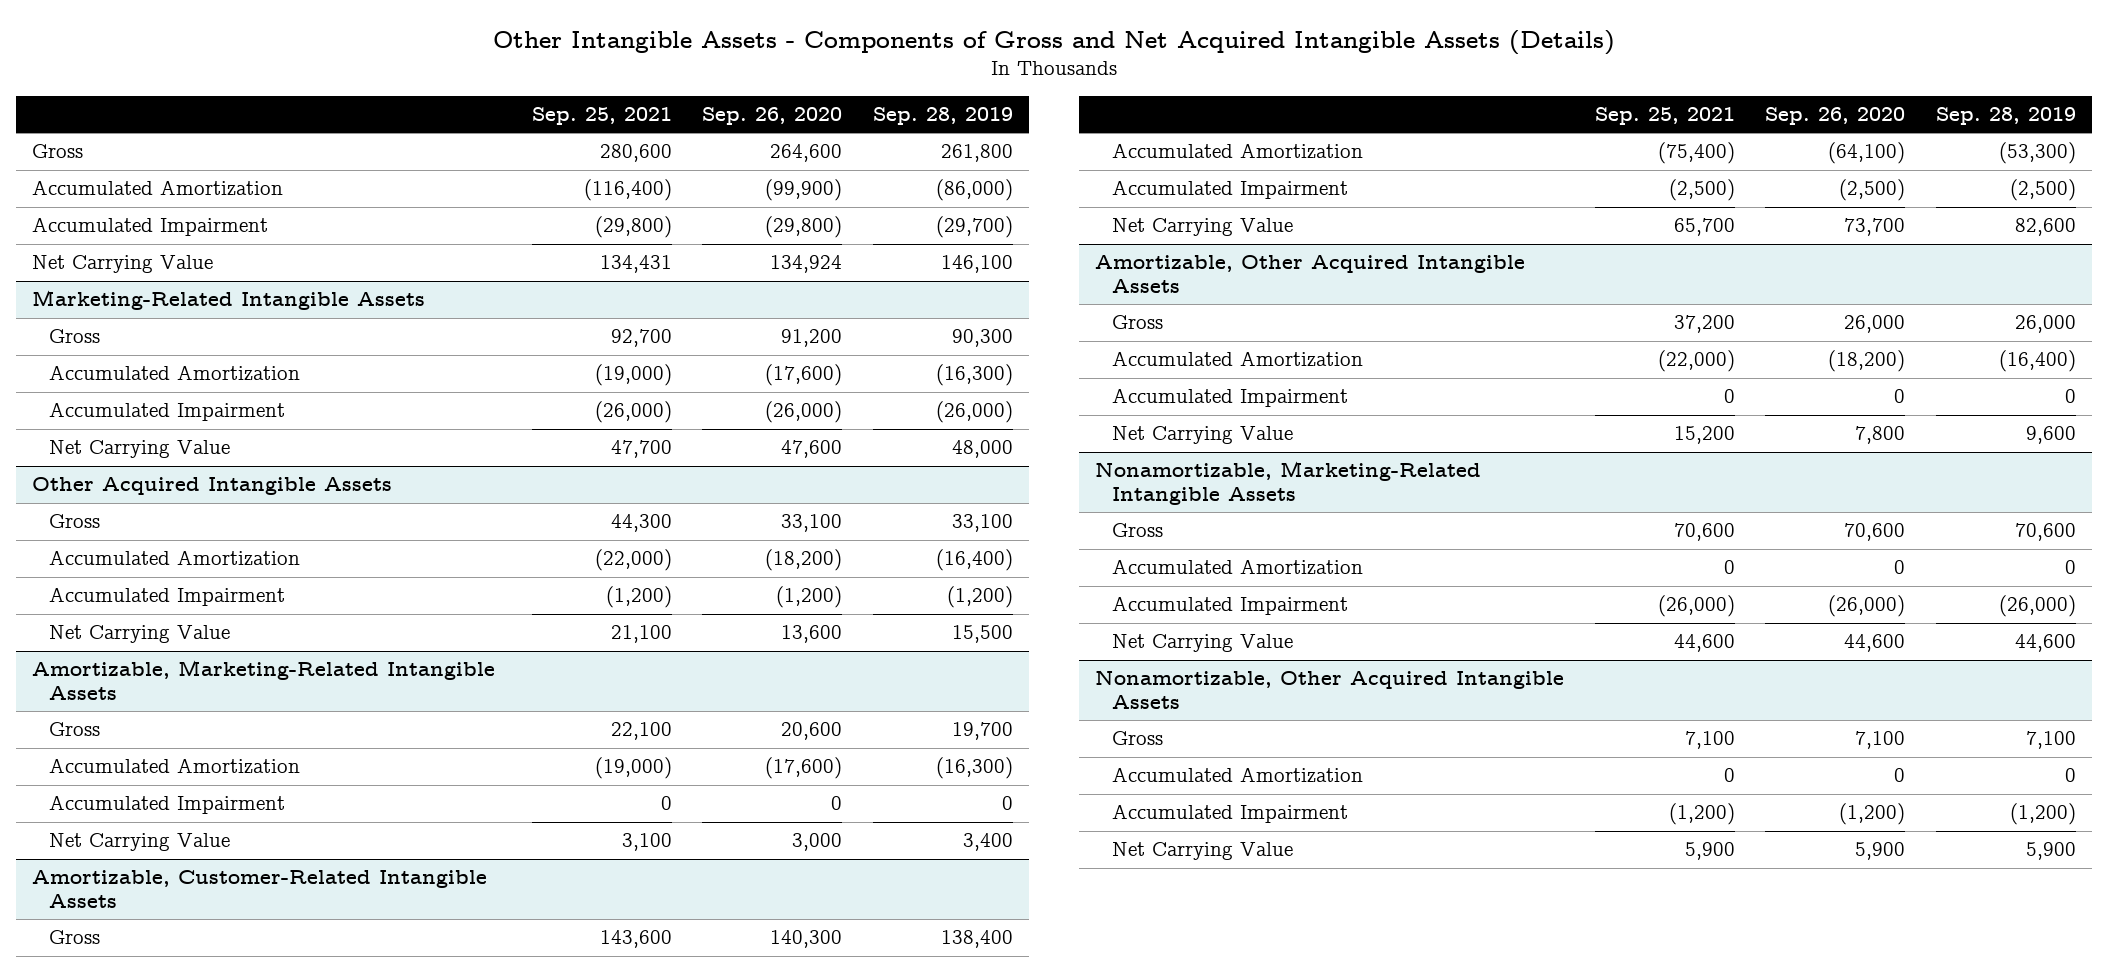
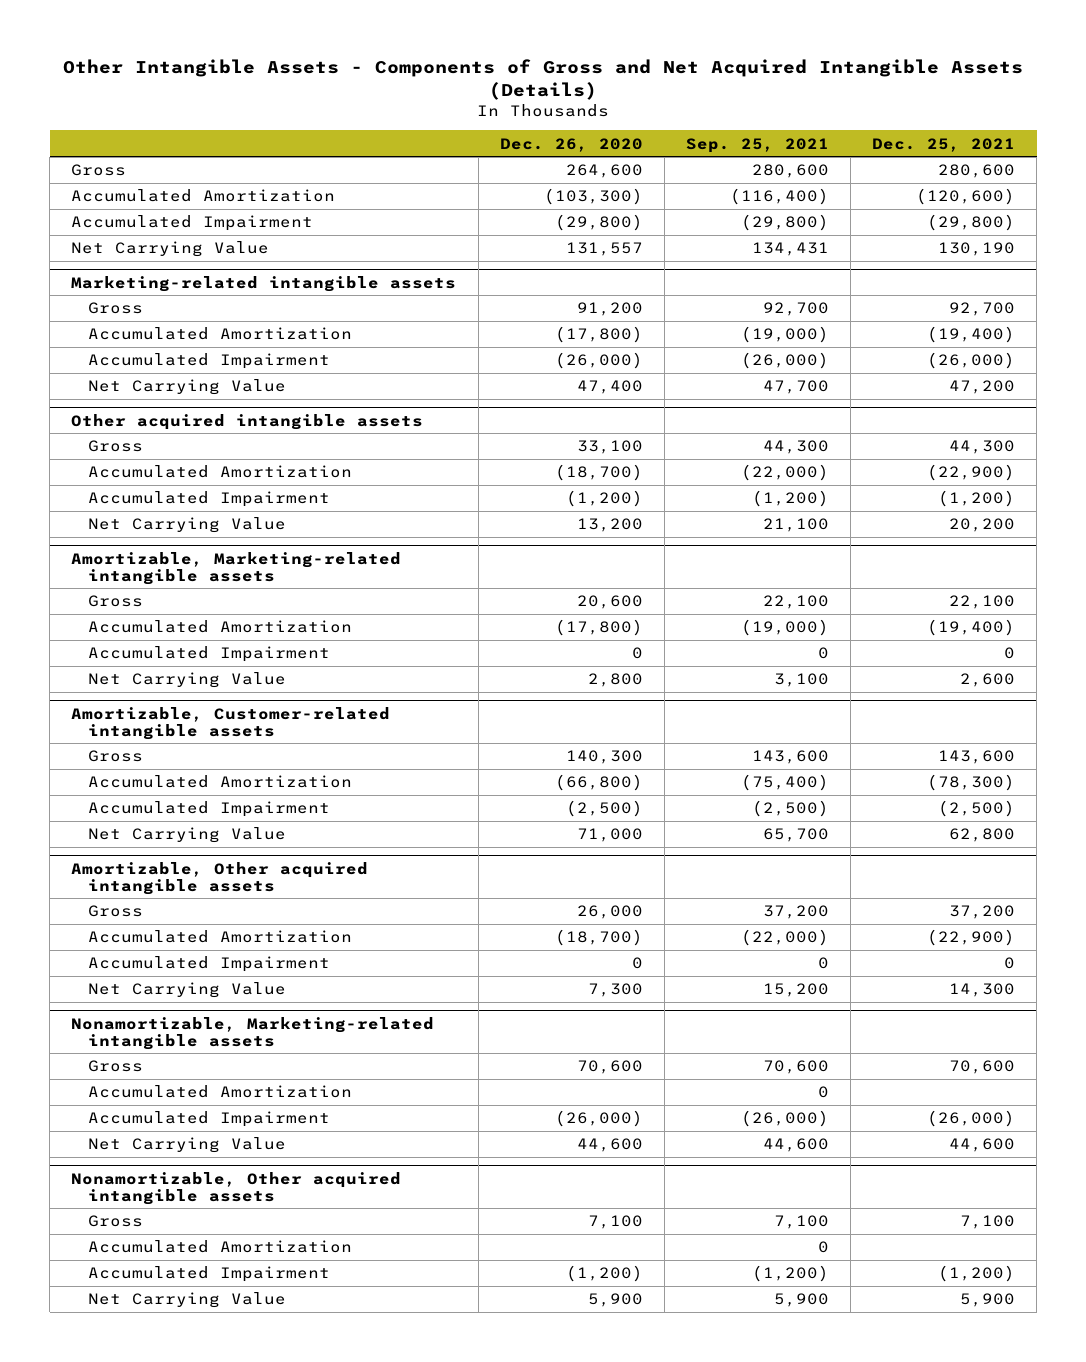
[702,106,843,125] Sep. 26, 2020 -> none
[873,106,1014,125] Sep. 28, 2019 -> none
none -> [499,137,643,152] Dec. 26, 2020
none -> [872,137,1016,152] Dec. 25, 2021
[31,290,425,311] Marketing-Related Intangible Assets -> [71,275,457,292] Marketing-related intangible assets
[31,477,392,496] Other Acquired Intangible Assets -> [71,413,424,430] Other acquired intangible assets
[31,660,495,700] Amortizable, Marketing-Related Intangible Assets -> [71,551,402,585] Amortizable, Marketing-related intangible assets
[31,870,487,908] Amortizable, Customer-Related Intangible Assets -> [71,706,391,740] Amortizable, Customer-related intangible assets
[1094,255,1525,293] Amortizable, Other Acquired Intangible Assets -> [71,861,369,895] Amortizable, Other acquired intangible assets
[1094,461,1481,505] Nonamortizable, Marketing-Related Intangible Assets -> [71,1016,435,1050] Nonamortizable, Marketing-related intangible assets
[1094,670,1564,709] Nonamortizable, Other Acquired Intangible Assets -> [71,1171,402,1205] Nonamortizable, Other acquired intangible assets

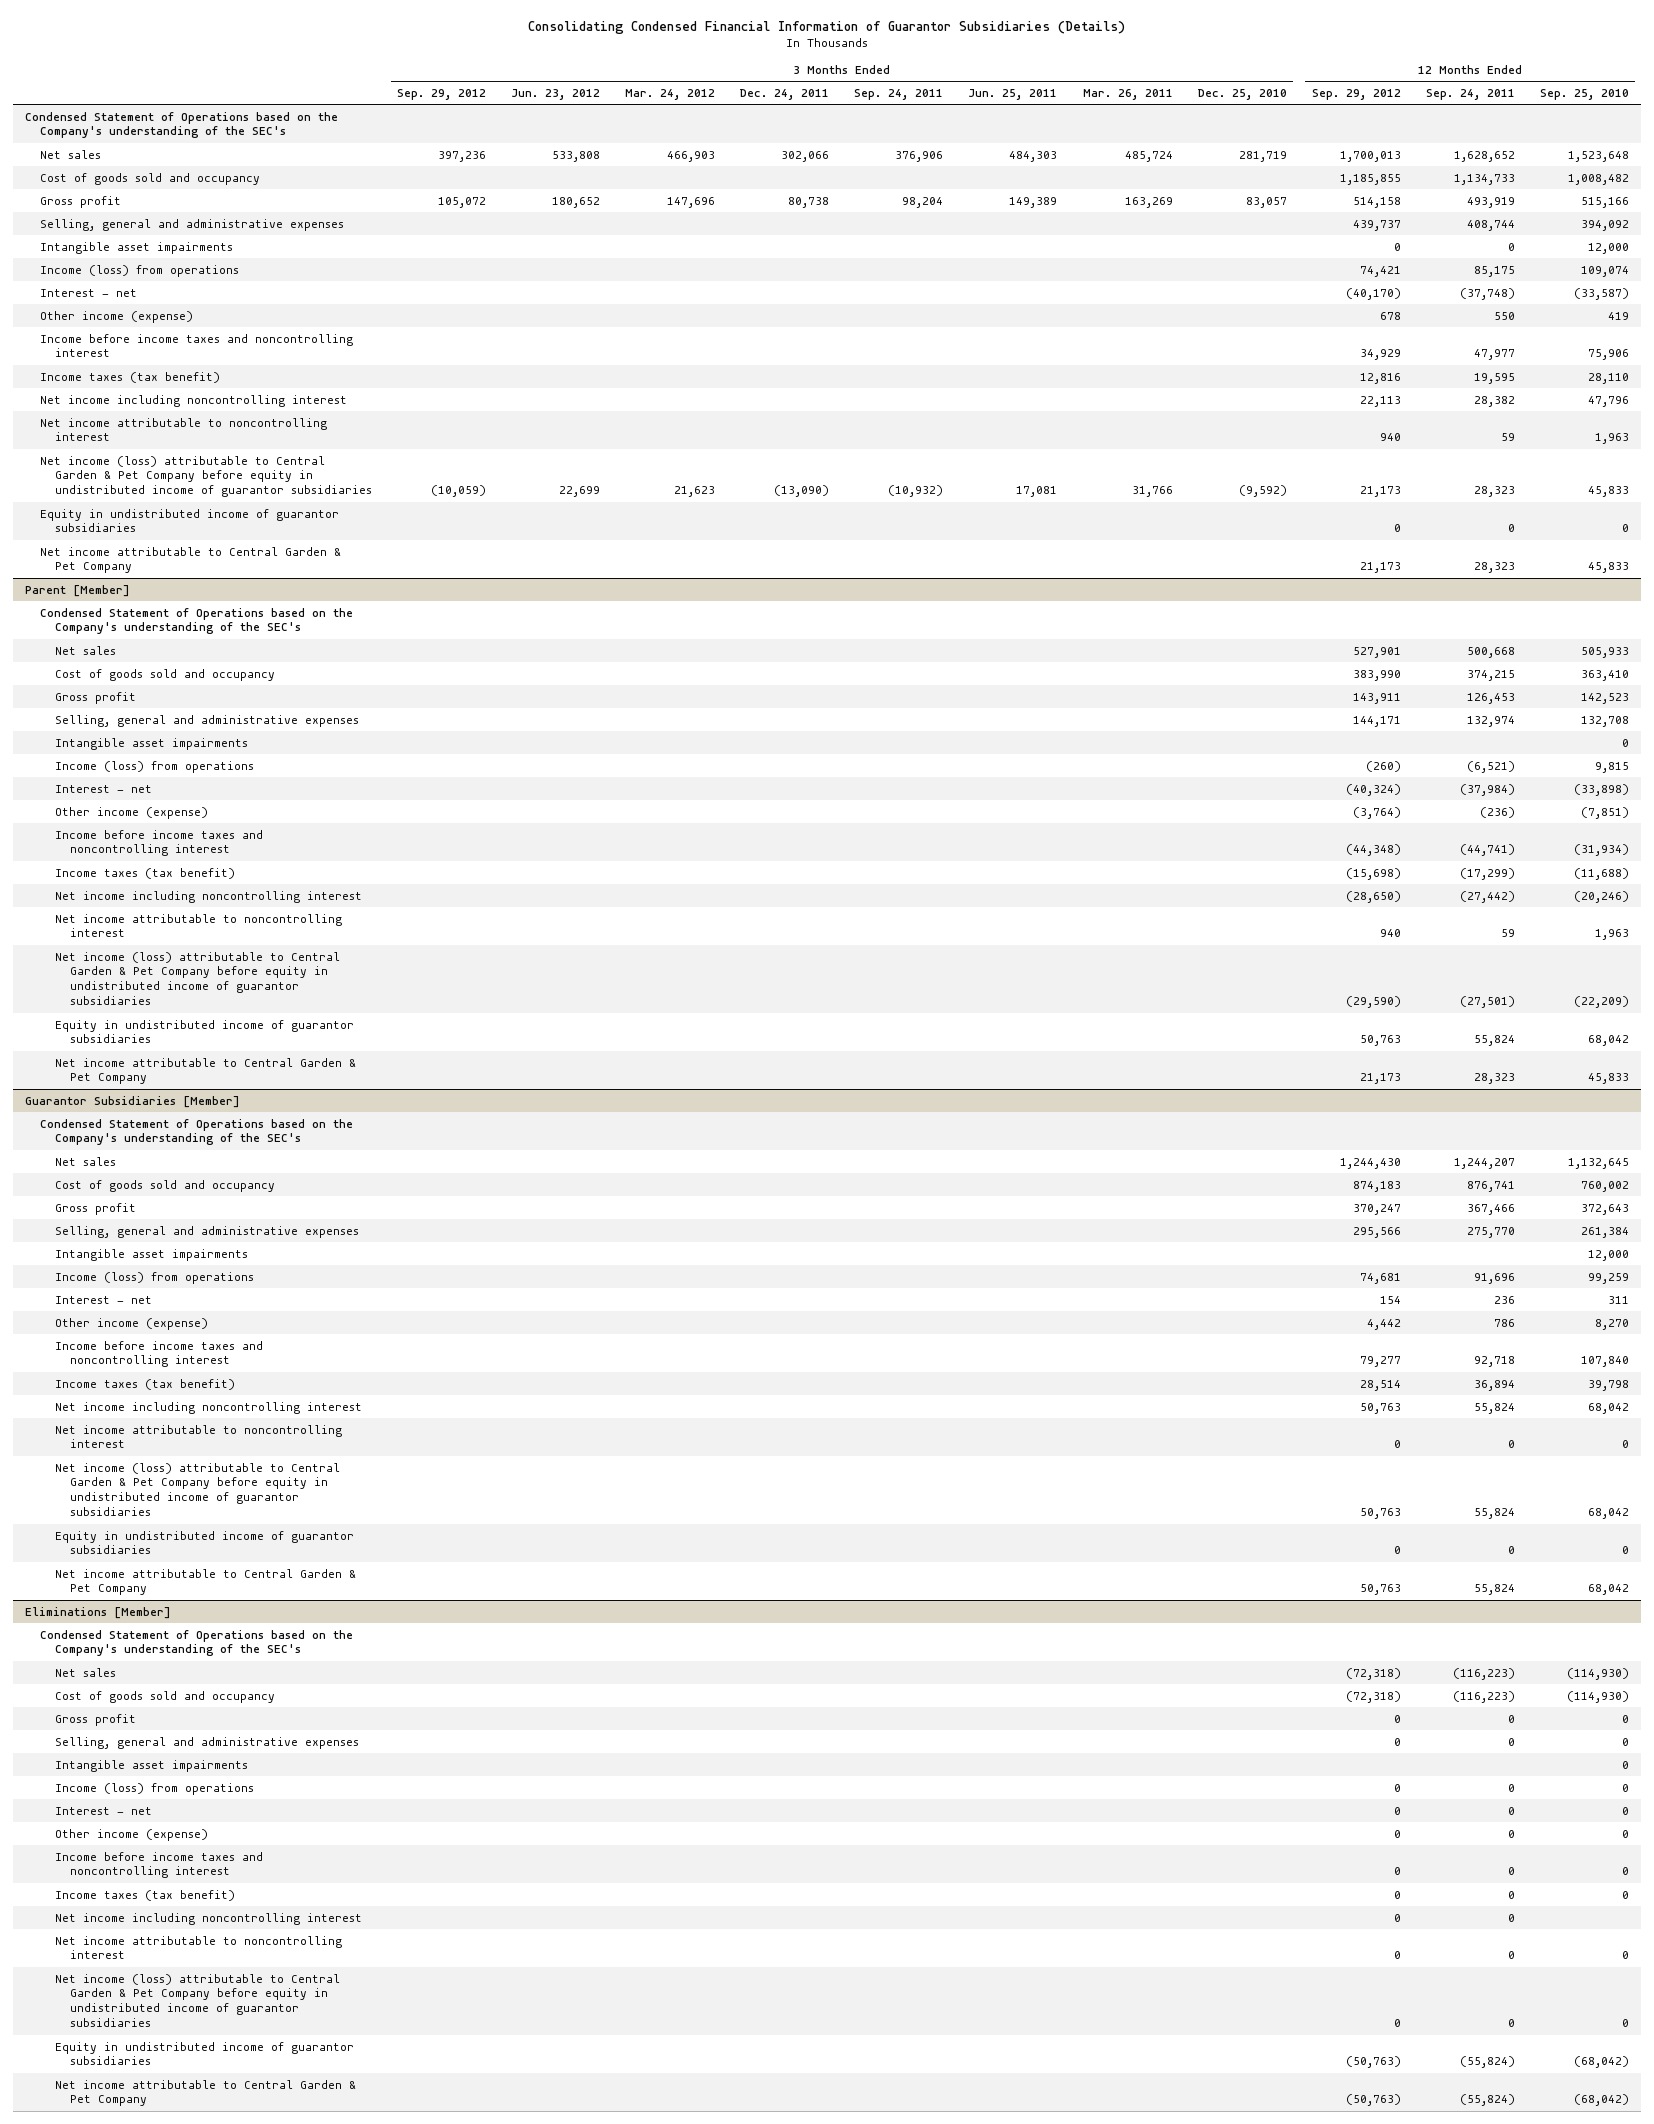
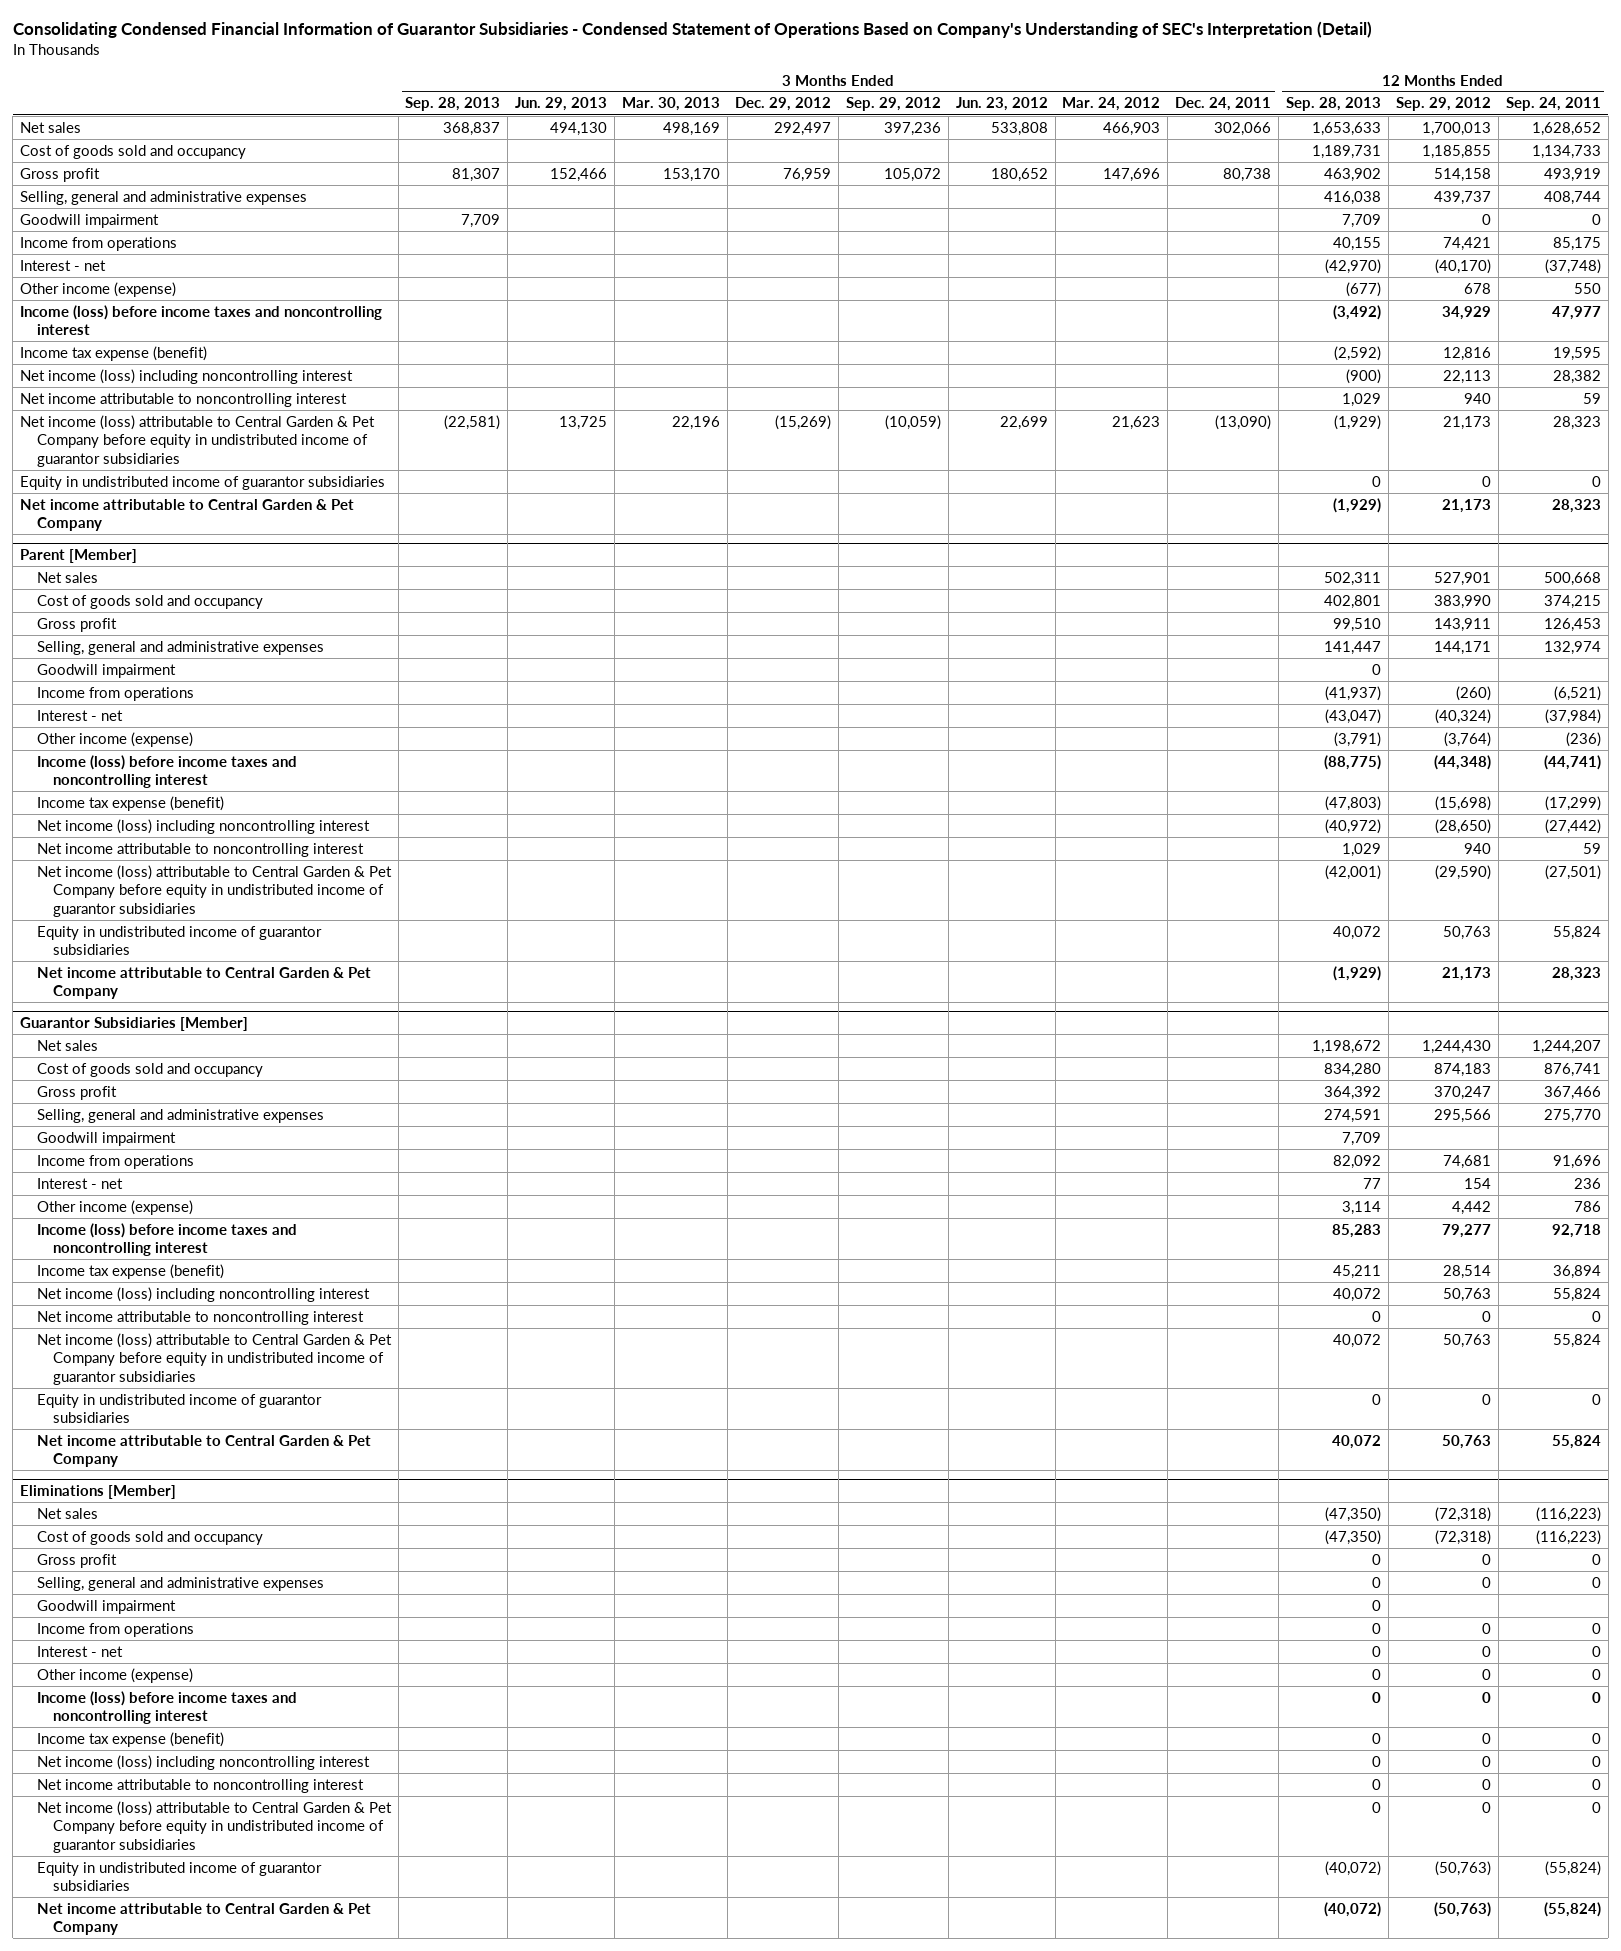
[527,20,1125,34] Consolidating Condensed Financial Information of Guarantor Subsidiaries (Details) -> [12,21,1372,39] Consolidating Condensed Financial Information of Guarantor Subsidiaries - Condensed Statement of Operations Based on Company's Understanding of SEC's Interpretation (Detail)
[854,88,944,100] Sep. 24, 2011 -> none
[968,88,1058,100] Jun. 25, 2011 -> none
[1082,88,1173,100] Mar. 26, 2011 -> none
[1197,88,1287,100] Dec. 25, 2010 -> none
[1539,88,1629,100] Sep. 25, 2010 -> none
none -> [405,97,501,112] Sep. 28, 2013
none -> [515,97,608,112] Jun. 29, 2013
none -> [622,97,721,112] Mar. 30, 2013
none -> [734,97,831,112] Dec. 29, 2012
none -> [1286,97,1382,112] Sep. 28, 2013
[25,111,339,139] Condensed Statement of Operations based on the Company's understanding of the SEC's -> none
[40,241,234,254] Intangible asset impairments -> none
none -> [20,213,160,228] Goodwill impairment
[40,264,240,277] Income (loss) from operations -> [20,236,178,251] Income from operations
[40,333,354,358] Income before income taxes and noncontrolling interest -> [20,304,383,336] Income (loss) before income taxes and noncontrolling interest
[40,371,221,383] Income taxes (tax benefit) -> [20,345,208,361] Income tax expense (benefit)
[40,394,348,407] Net income including noncontrolling interest -> [20,368,354,384] Net income (loss) including noncontrolling interest
[40,607,354,635] Condensed Statement of Operations based on the Company's understanding of the SEC's -> none
[55,737,249,750] Intangible asset impairments -> none
none -> [36,663,176,678] Goodwill impairment
[55,760,255,773] Income (loss) from operations -> [36,686,194,701] Income from operations
[55,829,264,857] Income before income taxes and noncontrolling interest -> [36,754,297,789] Income (loss) before income taxes and noncontrolling interest
[55,867,236,879] Income taxes (tax benefit) -> [36,795,224,811] Income tax expense (benefit)
[55,890,363,903] Net income including noncontrolling interest -> [36,818,370,834] Net income (loss) including noncontrolling interest
[40,1118,354,1146] Condensed Statement of Operations based on the Company's understanding of the SEC's -> none
[55,1248,249,1261] Intangible asset impairments -> none
none -> [36,1131,176,1146] Goodwill impairment
[55,1271,255,1284] Income (loss) from operations -> [36,1154,194,1169] Income from operations
[55,1340,264,1368] Income before income taxes and noncontrolling interest -> [36,1222,297,1257] Income (loss) before income taxes and noncontrolling interest
[55,1378,236,1390] Income taxes (tax benefit) -> [36,1263,224,1279] Income tax expense (benefit)
[55,1401,363,1414] Net income including noncontrolling interest -> [36,1286,370,1302] Net income (loss) including noncontrolling interest
[40,1629,354,1657] Condensed Statement of Operations based on the Company's understanding of the SEC's -> none
[55,1759,249,1772] Intangible asset impairments -> none
none -> [36,1599,176,1614] Goodwill impairment
[55,1782,255,1795] Income (loss) from operations -> [36,1622,194,1637] Income from operations
[55,1851,264,1879] Income before income taxes and noncontrolling interest -> [36,1690,297,1725] Income (loss) before income taxes and noncontrolling interest
[55,1889,236,1901] Income taxes (tax benefit) -> [36,1731,224,1747] Income tax expense (benefit)
[55,1912,363,1925] Net income including noncontrolling interest -> [36,1754,370,1770] Net income (loss) including noncontrolling interest

